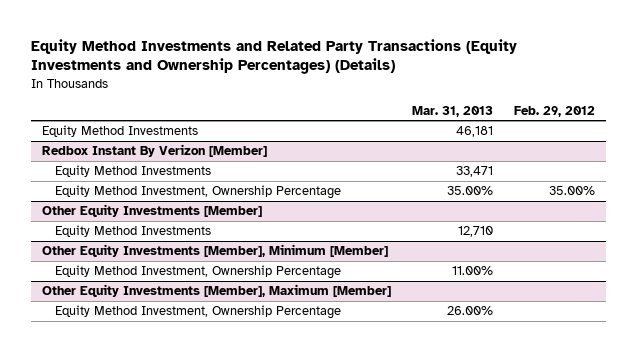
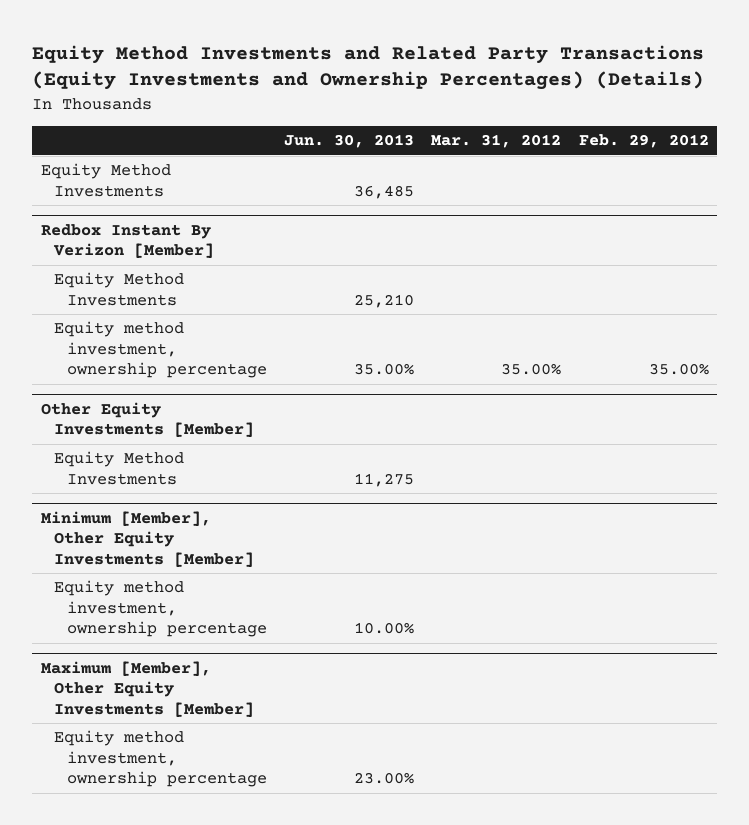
[412,105,494,117] Mar. 31, 2013 -> none
none -> [283,134,414,149] Jun. 30, 2013
none -> [431,134,562,149] Mar. 31, 2012
[54,185,341,200] Equity Method Investment, Ownership Percentage -> [53,321,267,379] Equity method investment, ownership percentage
[41,244,388,258] Other Equity Investments [Member], Minimum [Member] -> [40,510,254,567] Minimum [Member], Other Equity Investments [Member]
[54,265,341,280] Equity Method Investment, Ownership Percentage -> [53,580,267,638] Equity method investment, ownership percentage
[41,284,391,298] Other Equity Investments [Member], Maximum [Member] -> [40,660,254,717] Maximum [Member], Other Equity Investments [Member]
[54,305,341,320] Equity Method Investment, Ownership Percentage -> [53,730,267,788] Equity method investment, ownership percentage

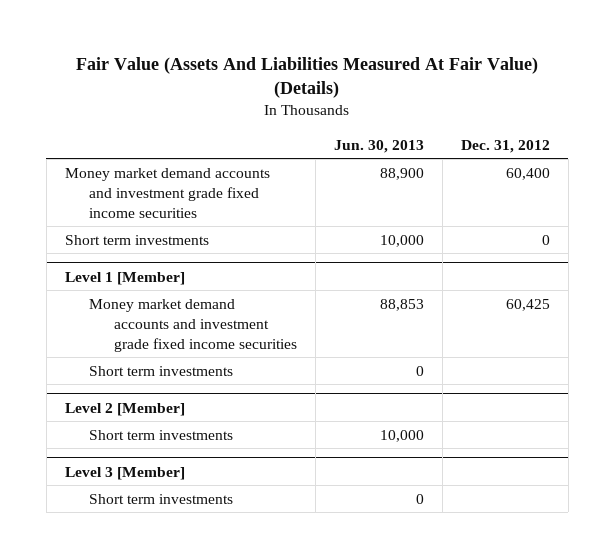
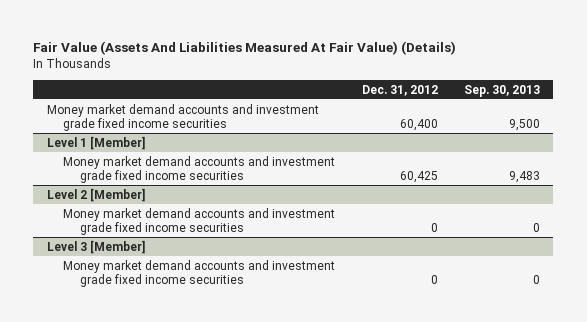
[333,139,424,153] Jun. 30, 2013 -> none
none -> [463,84,540,97] Sep. 30, 2013
[64,234,209,245] Short term investments -> none
[89,365,234,376] Short term investments -> none
[89,429,234,440] Short term investments -> none
none -> [63,207,336,236] Money market demand accounts and investment grade fixed income securities
[89,493,234,504] Short term investments -> none
none -> [63,259,336,288] Money market demand accounts and investment grade fixed income securities

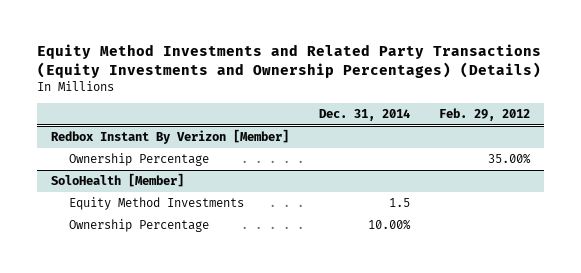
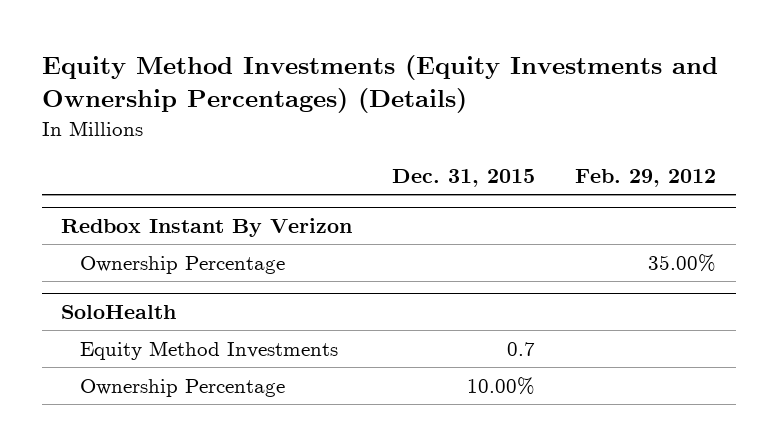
[36,43,541,78] Equity Method Investments and Related Party Transactions (Equity Investments and Ownership Percentages) (Details) -> [41,55,718,114] Equity Method Investments (Equity Investments and Ownership Percentages) (Details)
[318,109,410,122] Dec. 31, 2014 -> none
none -> [392,169,536,188] Dec. 31, 2015
[51,129,290,145] Redbox Instant By Verizon [Member] -> [61,218,353,238] Redbox Instant By Verizon
[51,173,185,188] SoloHealth [Member] -> [61,305,177,320] SoloHealth

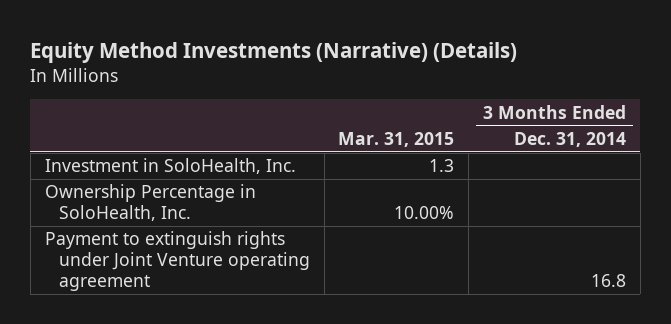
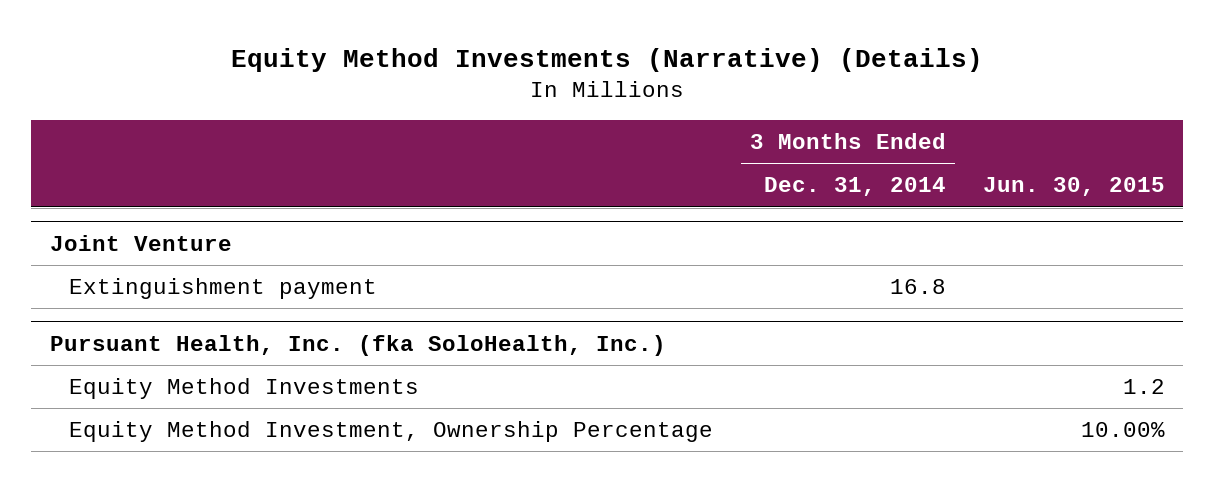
[338,131,455,147] Mar. 31, 2015 -> none
none -> [982,177,1165,197] Jun. 30, 2015
[44,158,296,175] Investment in SoloHealth, Inc. -> none
[44,184,256,222] Ownership Percentage in SoloHealth, Inc. -> none
[44,231,310,292] Payment to extinguish rights under Joint Venture operating agreement -> none
none -> [49,235,232,252] Joint Venture
none -> [69,278,378,300] Extinguishment payment
none -> [49,335,666,357] Pursuant Health, Inc. (fka SoloHealth, Inc.)
none -> [69,378,420,400] Equity Method Investments
none -> [69,421,714,443] Equity Method Investment, Ownership Percentage

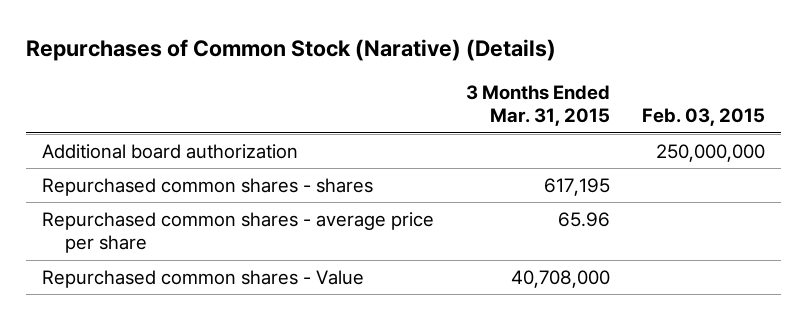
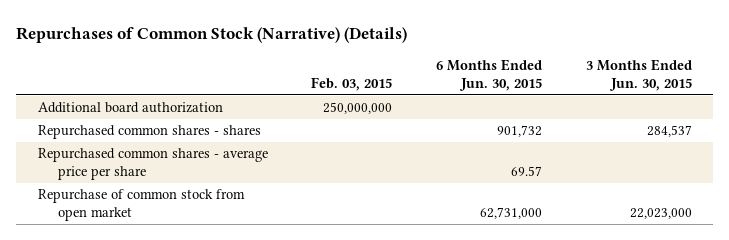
[26,38,557,61] Repurchases of Common Stock (Narative) (Details) -> [15,26,407,43] Repurchases of Common Stock (Narrative) (Details)
[465,85,610,127] 3 Months Ended Mar. 31, 2015 -> none
none -> [435,58,542,91] 6 Months Ended Jun. 30, 2015
none -> [585,58,692,91] 3 Months Ended Jun. 30, 2015
[42,269,365,288] Repurchased common shares - Value -> [37,189,245,222] Repurchase of common stock from open market

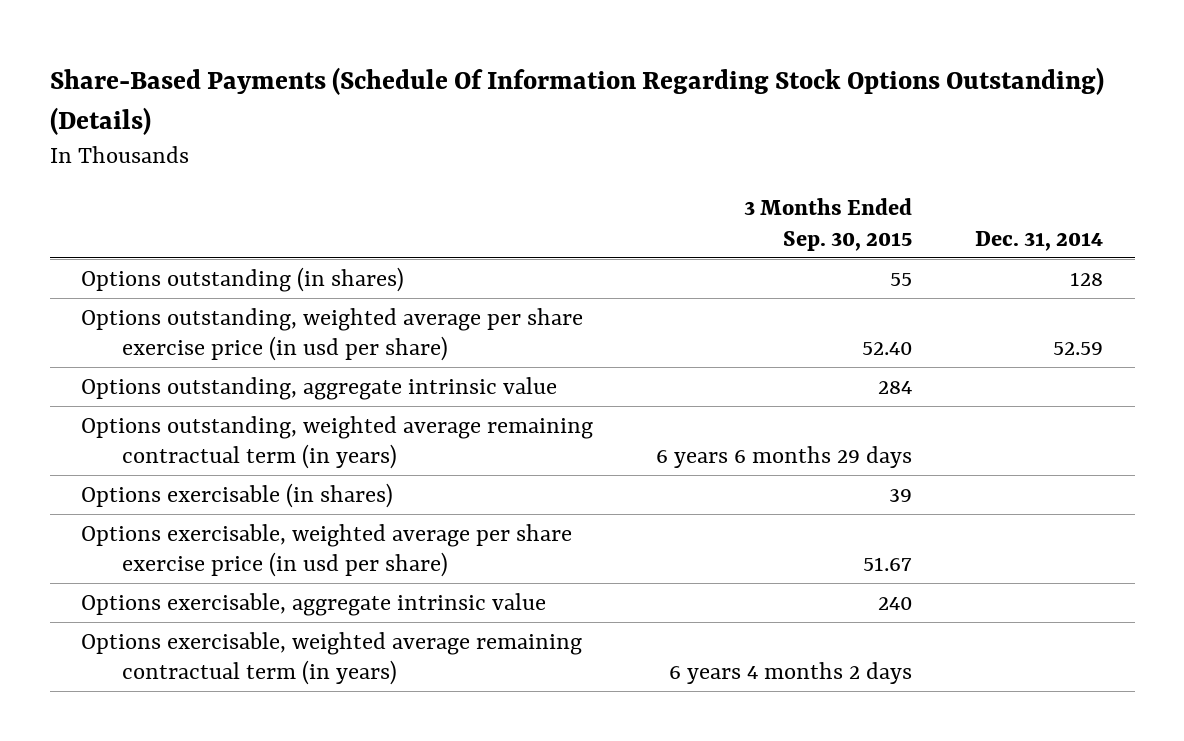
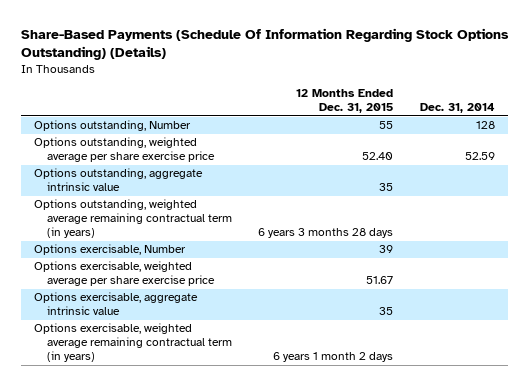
[744,197,913,251] 3 Months Ended Sep. 30, 2015 -> none
none -> [296,89,394,114] 12 Months Ended Dec. 31, 2015
[81,266,405,292] Options outstanding (in shares) -> [33,120,191,132] Options outstanding, Number
[81,307,584,362] Options outstanding, weighted average per share exercise price (in usd per share) -> [33,137,215,163] Options outstanding, weighted average per share exercise price
[81,482,394,508] Options exercisable (in shares) -> [33,244,186,256] Options exercisable, Number
[81,523,573,578] Options exercisable, weighted average per share exercise price (in usd per share) -> [33,261,215,287] Options exercisable, weighted average per share exercise price

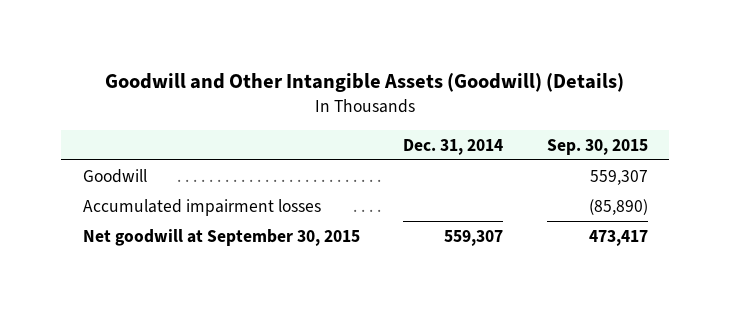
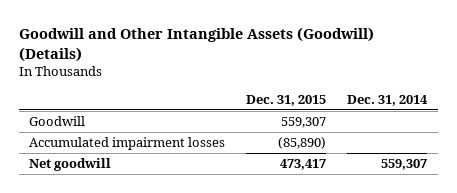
[546,138,648,155] Sep. 30, 2015 -> none
none -> [246,94,327,106] Dec. 31, 2015
[82,228,360,246] Net goodwill at September 30, 2015 -> [29,158,112,172] Net goodwill

